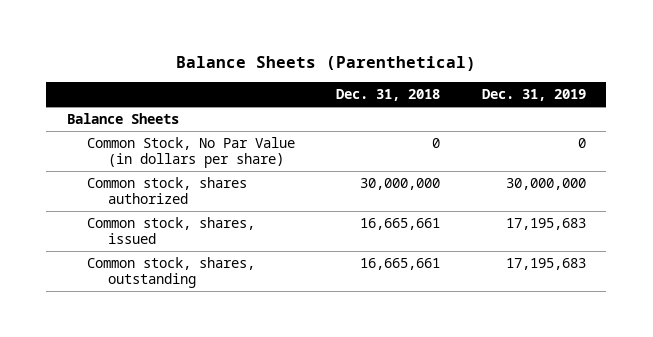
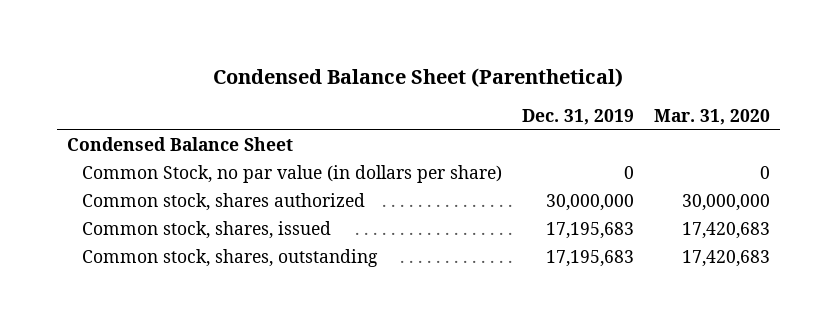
[176,55,477,71] Balance Sheets (Parenthetical) -> [213,68,624,88] Condensed Balance Sheet (Parenthetical)
[336,88,441,101] Dec. 31, 2018 -> none
none -> [653,109,770,126] Mar. 31, 2020
[66,113,179,125] Balance Sheets -> [66,137,293,152] Condensed Balance Sheet
[87,137,296,169] Common Stock, No Par Value (in dollars per share) -> [81,165,502,184] Common Stock, no par value (in dollars per share)

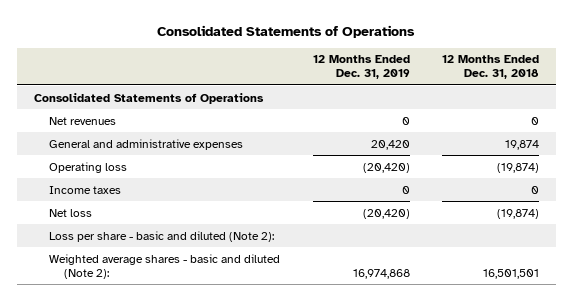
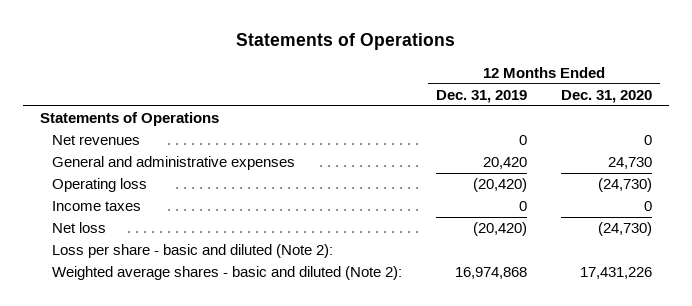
[157,24,416,38] Consolidated Statements of Operations -> [235,33,455,51] Statements of Operations
[442,55,540,80] 12 Months Ended Dec. 31, 2018 -> none
none -> [561,90,653,104] Dec. 31, 2020
[33,92,264,104] Consolidated Statements of Operations -> [39,112,219,127] Statements of Operations

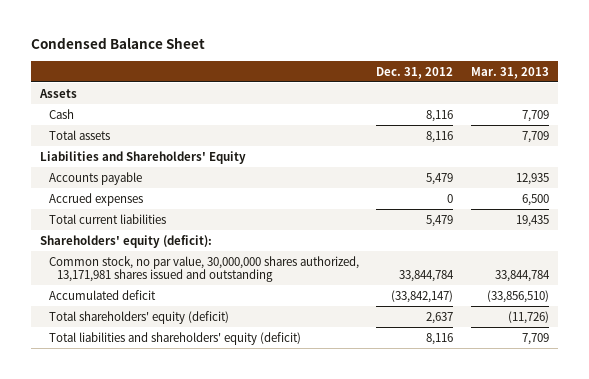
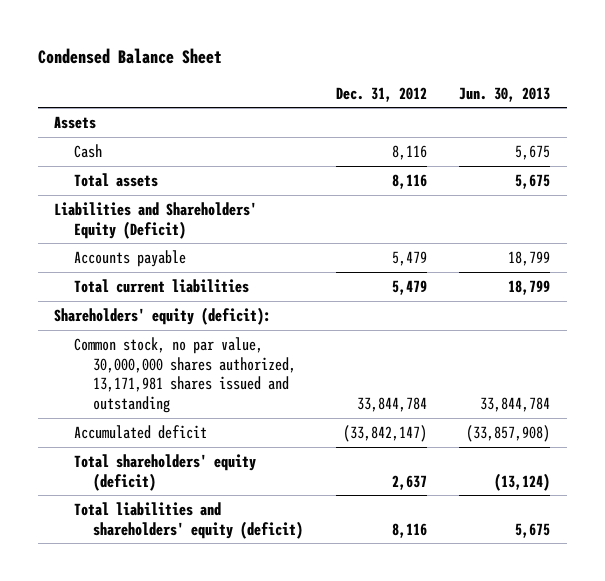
[470,66,549,79] Mar. 31, 2013 -> none
none -> [459,86,551,102] Jun. 30, 2013
[40,150,247,164] Liabilities and Shareholders' Equity -> [54,201,258,239] Liabilities and Shareholders' Equity (Deficit)
[48,192,143,206] Accrued expenses -> none

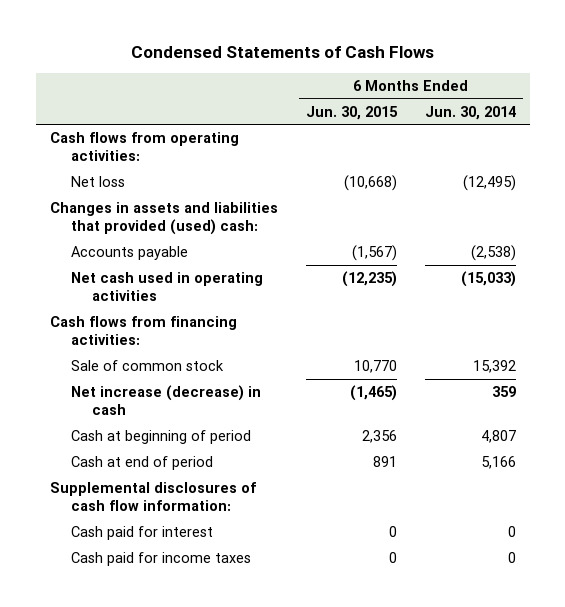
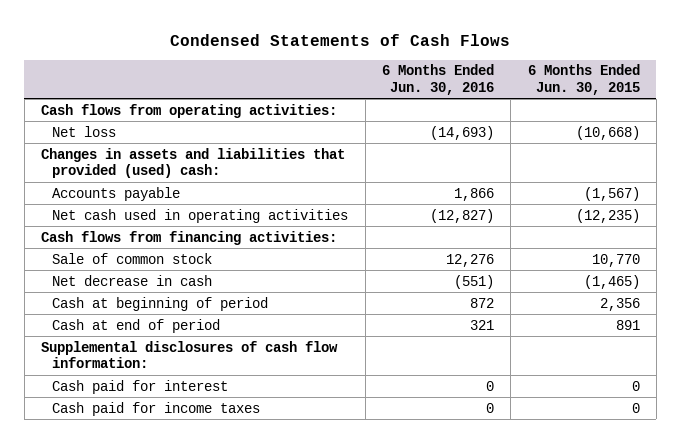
[424,105,516,120] Jun. 30, 2014 -> none
none -> [382,64,495,96] 6 Months Ended Jun. 30, 2016
[70,385,261,416] Net increase (decrease) in cash -> [52,274,213,286] Net decrease in cash

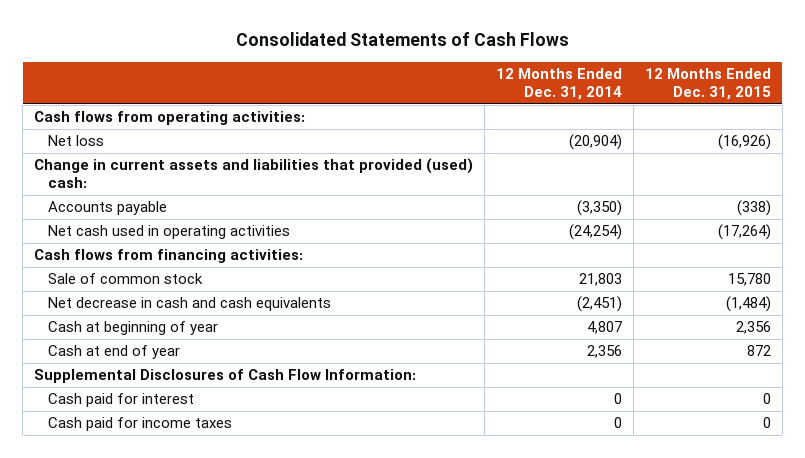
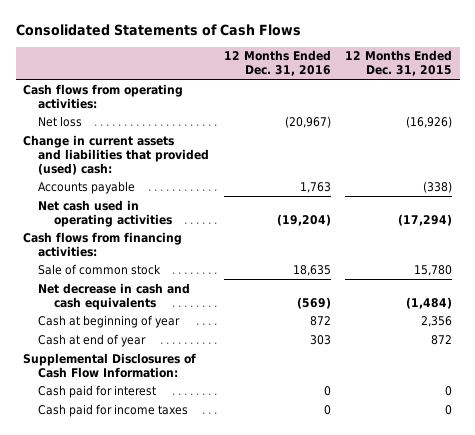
[496,68,623,100] 12 Months Ended Dec. 31, 2014 -> none
none -> [223,50,331,77] 12 Months Ended Dec. 31, 2016
[717,224,771,241] (17,264) -> [398,213,453,226] (17,294)

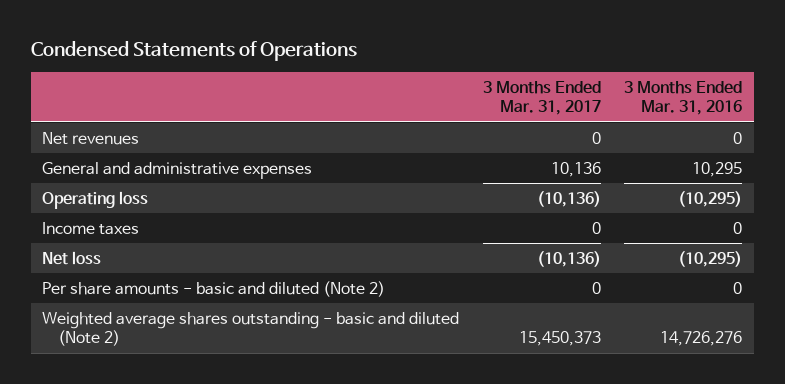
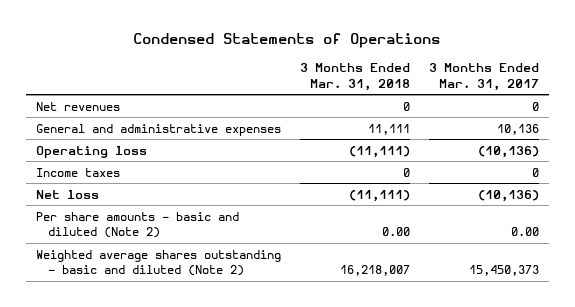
[624,80,743,116] 3 Months Ended Mar. 31, 2016 -> none
none -> [299,63,410,91] 3 Months Ended Mar. 31, 2018
[591,281,601,294] 0 -> [511,227,540,237] 0.00

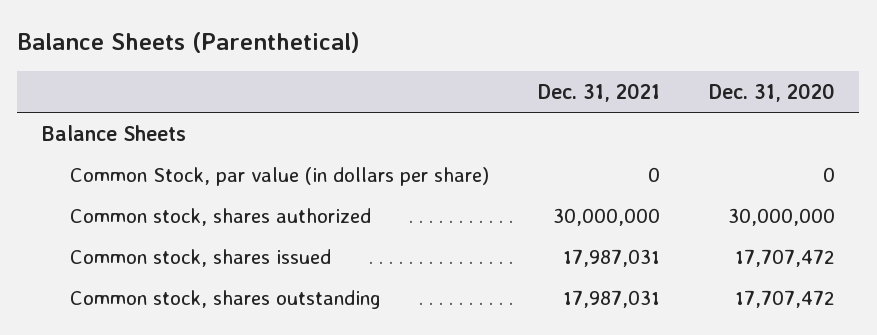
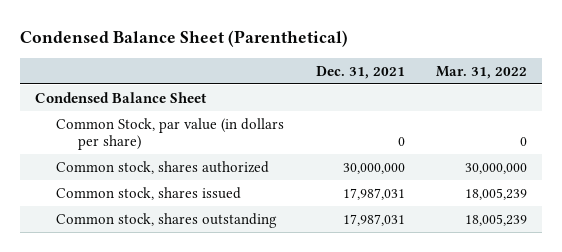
[17,31,361,53] Balance Sheets (Parenthetical) -> [19,30,348,48] Condensed Balance Sheet (Parenthetical)
[708,82,835,102] Dec. 31, 2020 -> none
none -> [435,65,527,79] Mar. 31, 2022
[41,124,186,141] Balance Sheets -> [35,91,208,103] Condensed Balance Sheet

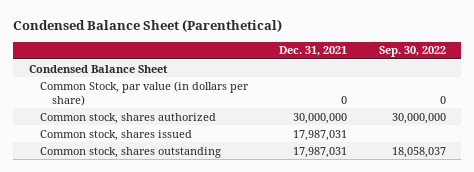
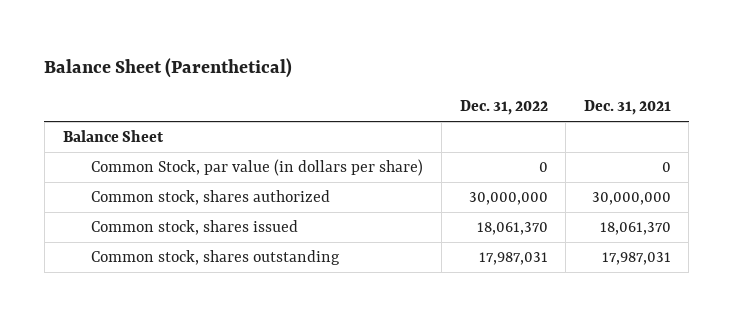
[13,19,283,33] Condensed Balance Sheet (Parenthetical) -> [44,57,293,78] Balance Sheet (Parenthetical)
[378,46,446,58] Sep. 30, 2022 -> none
none -> [459,100,548,116] Dec. 31, 2022
[28,64,168,73] Condensed Balance Sheet -> [62,130,164,143] Balance Sheet
[293,129,348,141] 17,987,031 -> [599,222,671,236] 18,061,370

